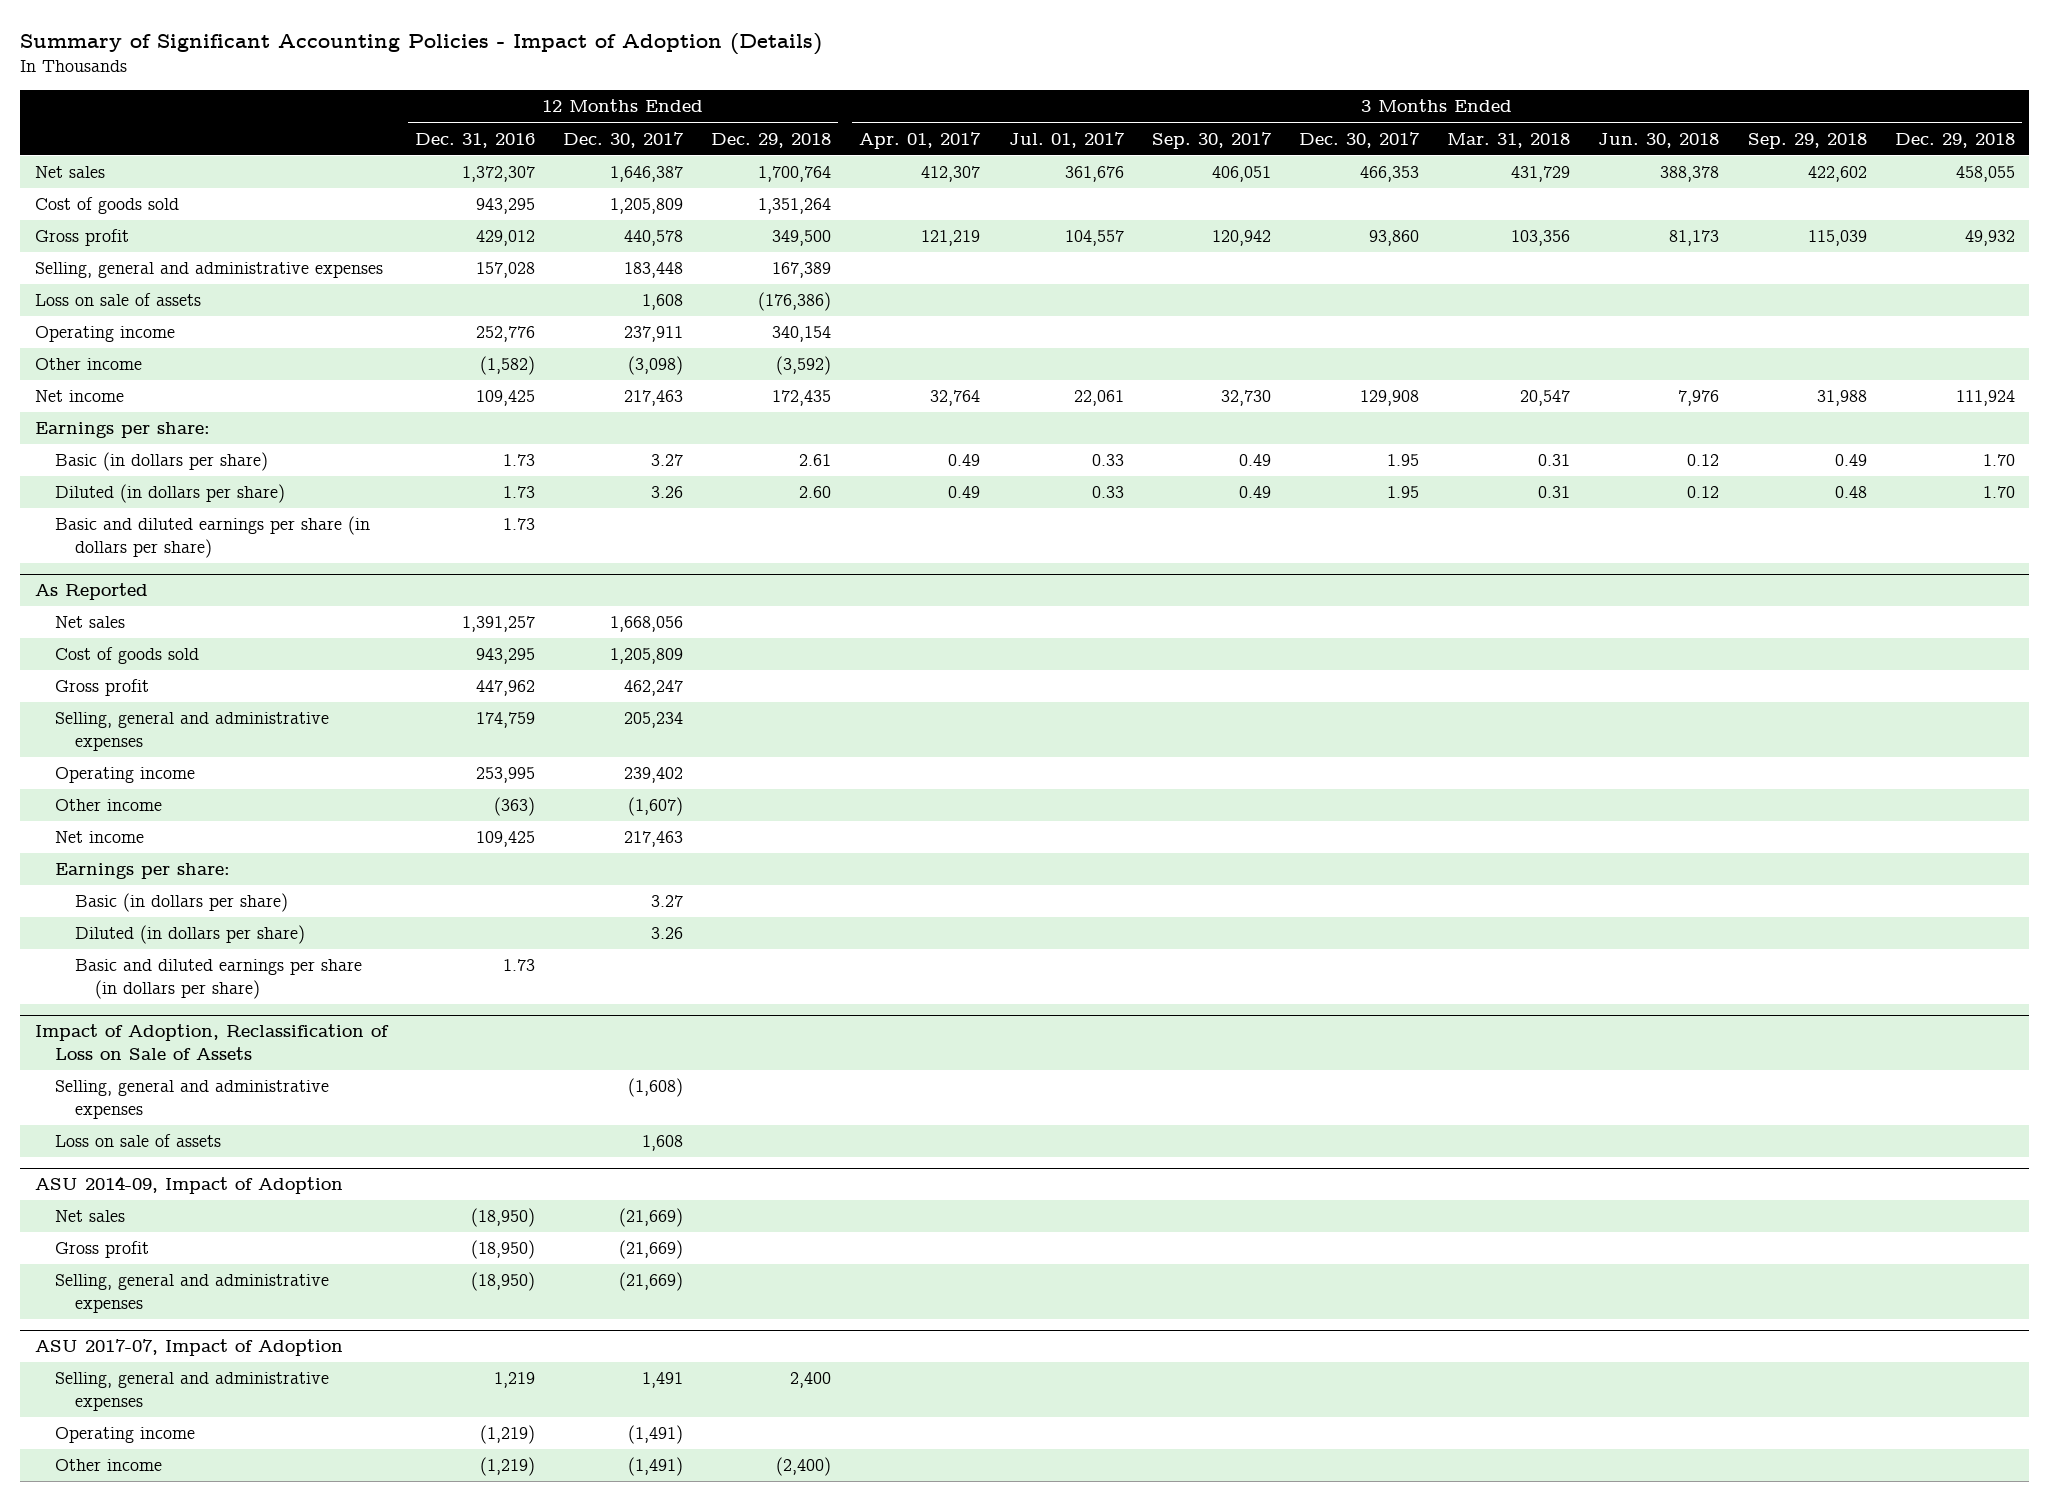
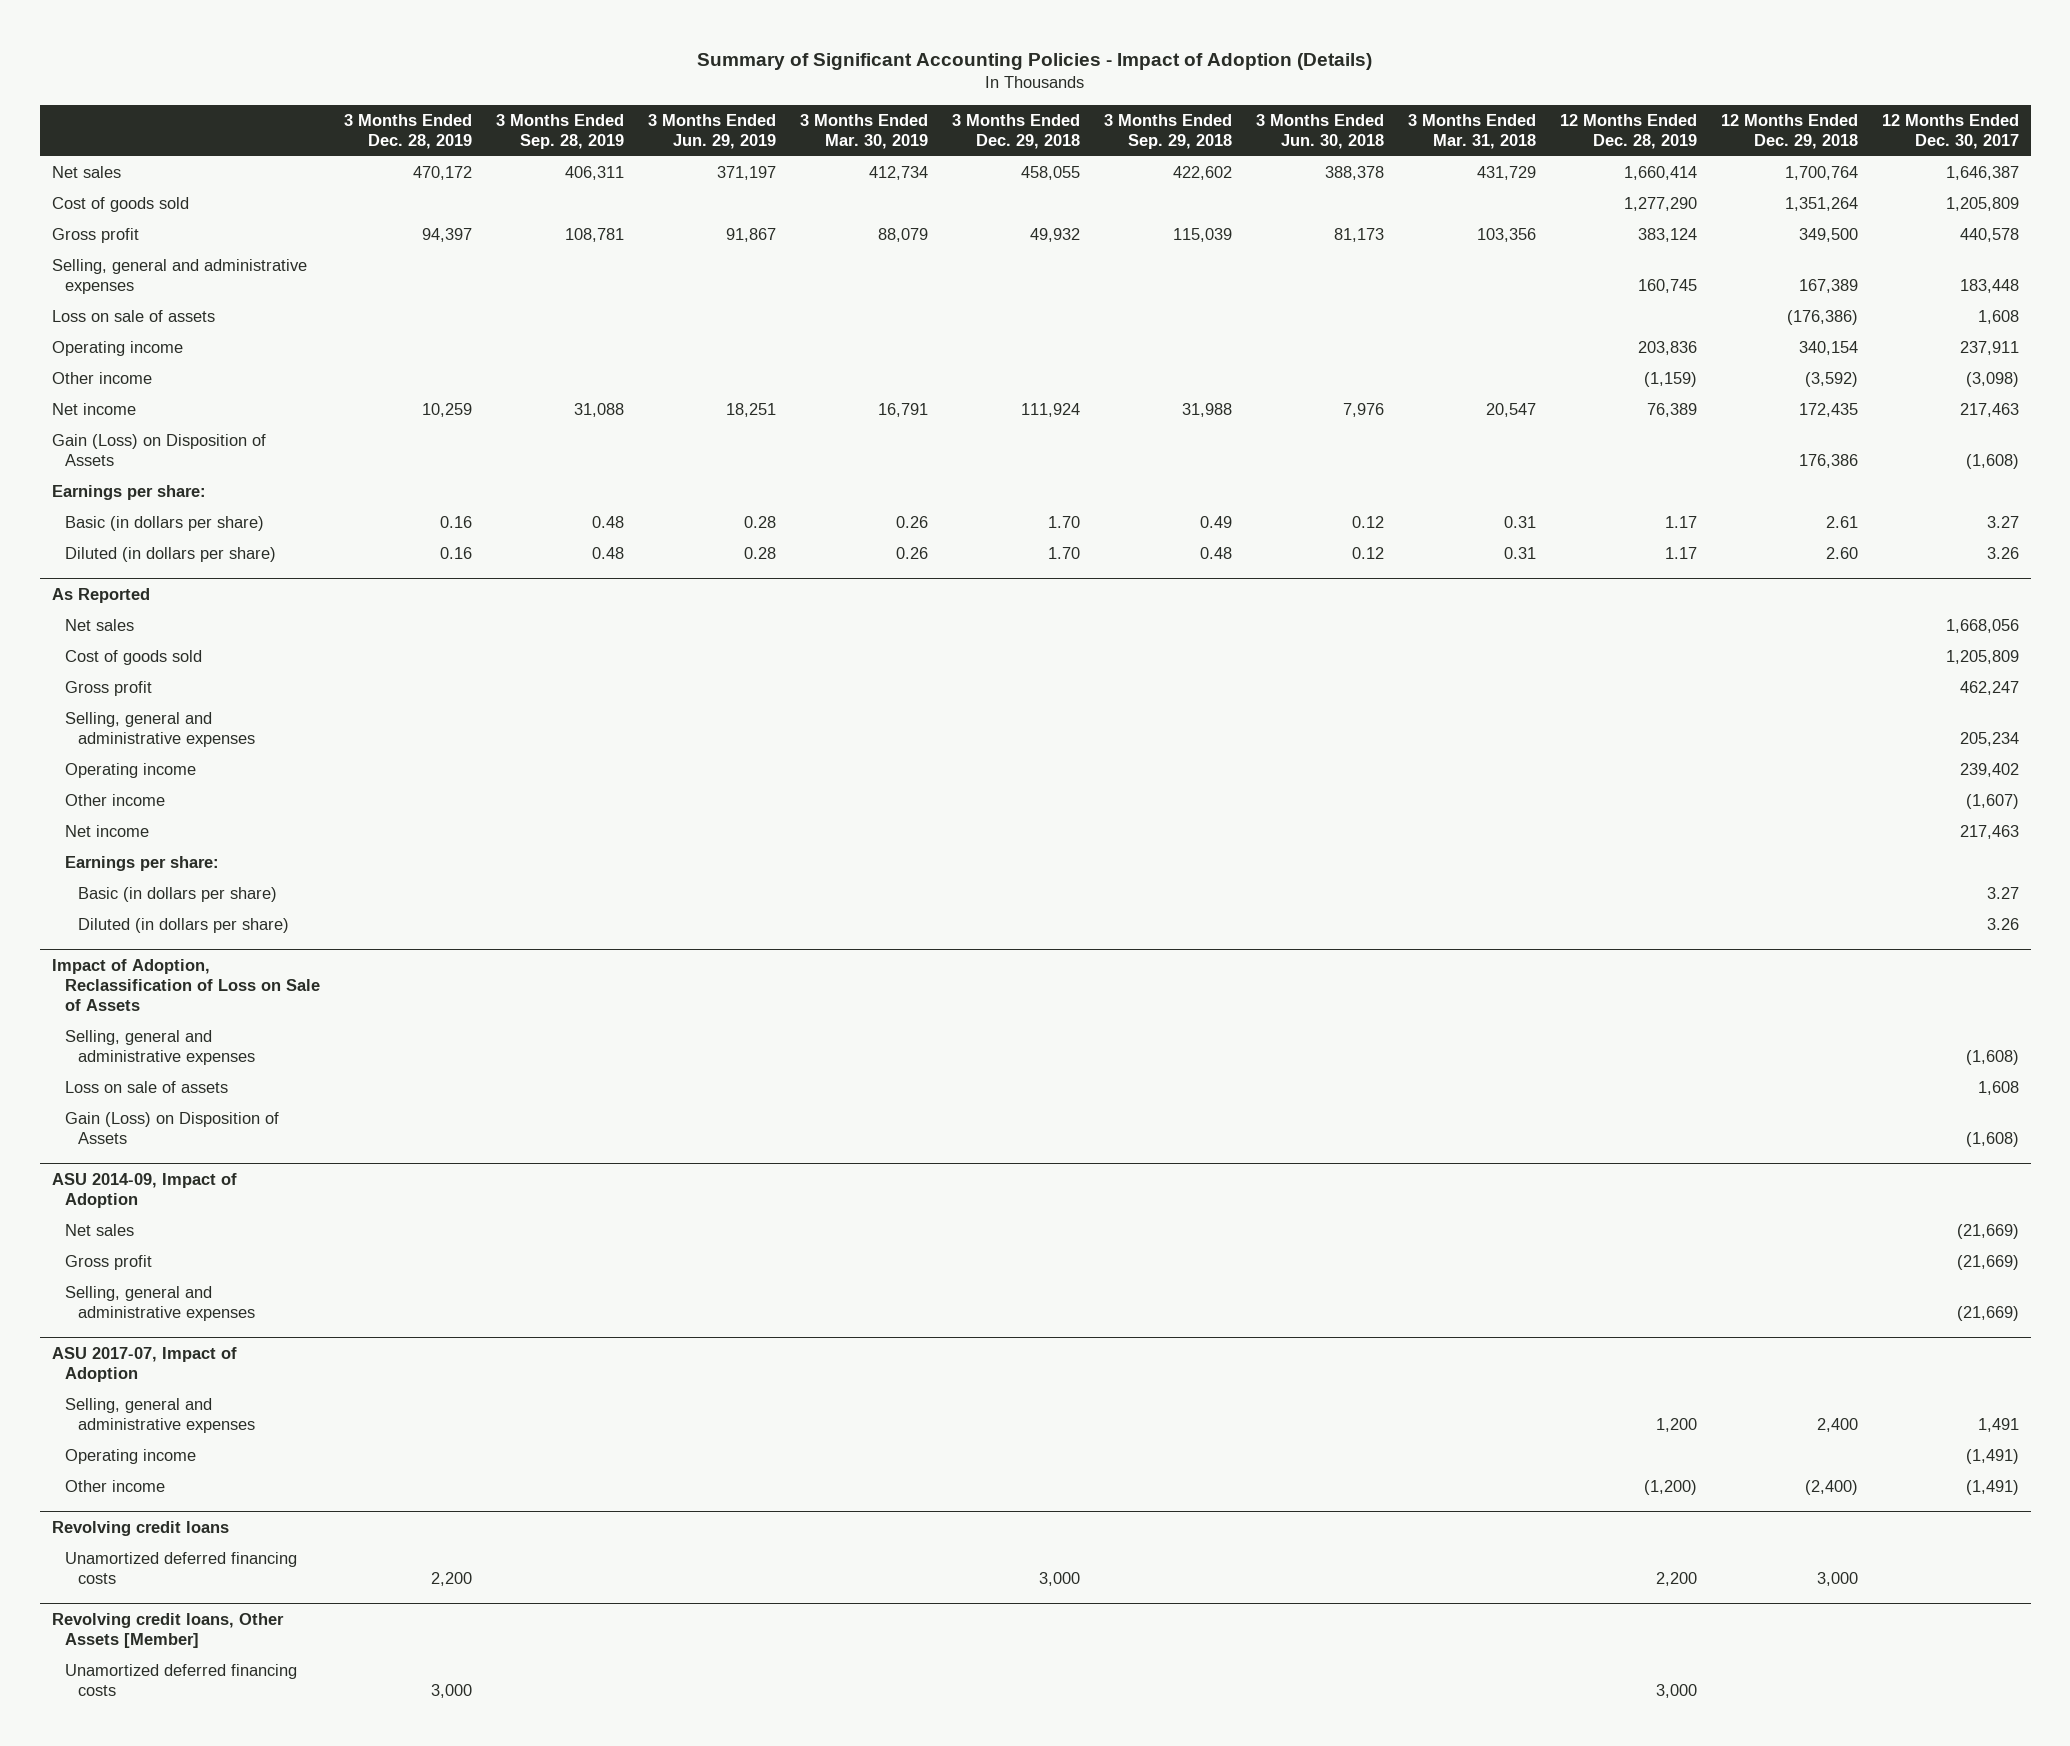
[414,132,535,148] Dec. 31, 2016 -> none
[859,131,982,149] Apr. 01, 2017 -> none
[1008,131,1125,148] Jul. 01, 2017 -> none
[1151,131,1272,149] Sep. 30, 2017 -> none
[1298,131,1420,148] Dec. 30, 2017 -> none
none -> [344,113,473,149] 3 Months Ended Dec. 28, 2019
none -> [495,113,624,149] 3 Months Ended Sep. 28, 2019
none -> [647,113,776,149] 3 Months Ended Jun. 29, 2019
none -> [799,113,928,149] 3 Months Ended Mar. 30, 2019
none -> [1559,113,1697,149] 12 Months Ended Dec. 28, 2019
none -> [51,434,266,467] Gain (Loss) on Disposition of Assets
[54,516,370,558] Basic and diluted earnings per share (in dollars per share) -> none
[74,959,362,999] Basic and diluted earnings per share (in dollars per share) -> none
none -> [65,1112,280,1145] Gain (Loss) on Disposition of Assets
none -> [51,1521,229,1537] Revolving credit loans
none -> [65,1552,298,1585] Unamortized deferred financing costs
none -> [51,1613,284,1649] Revolving credit loans, Other Assets [Member]
none -> [65,1664,298,1697] Unamortized deferred financing costs

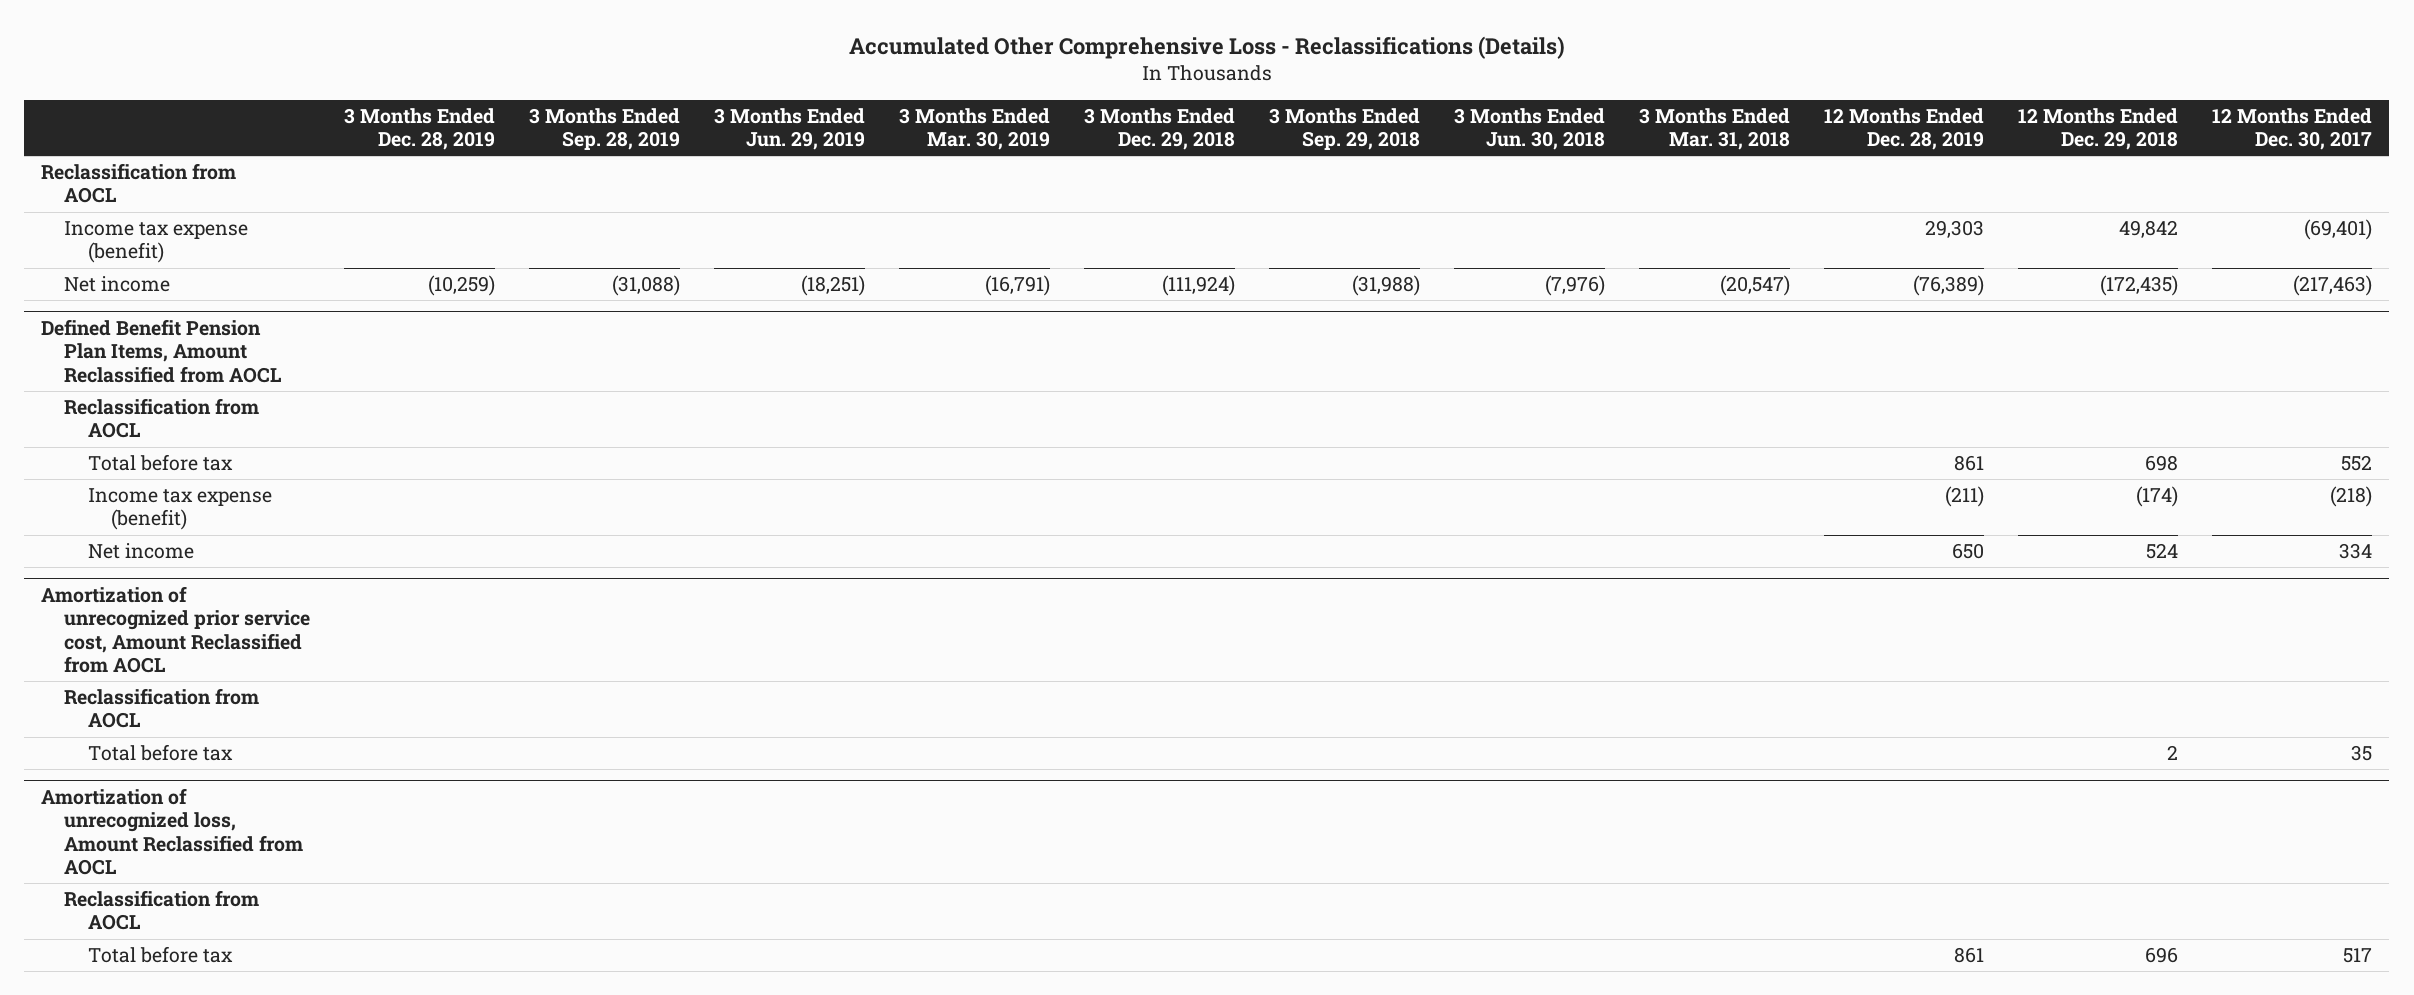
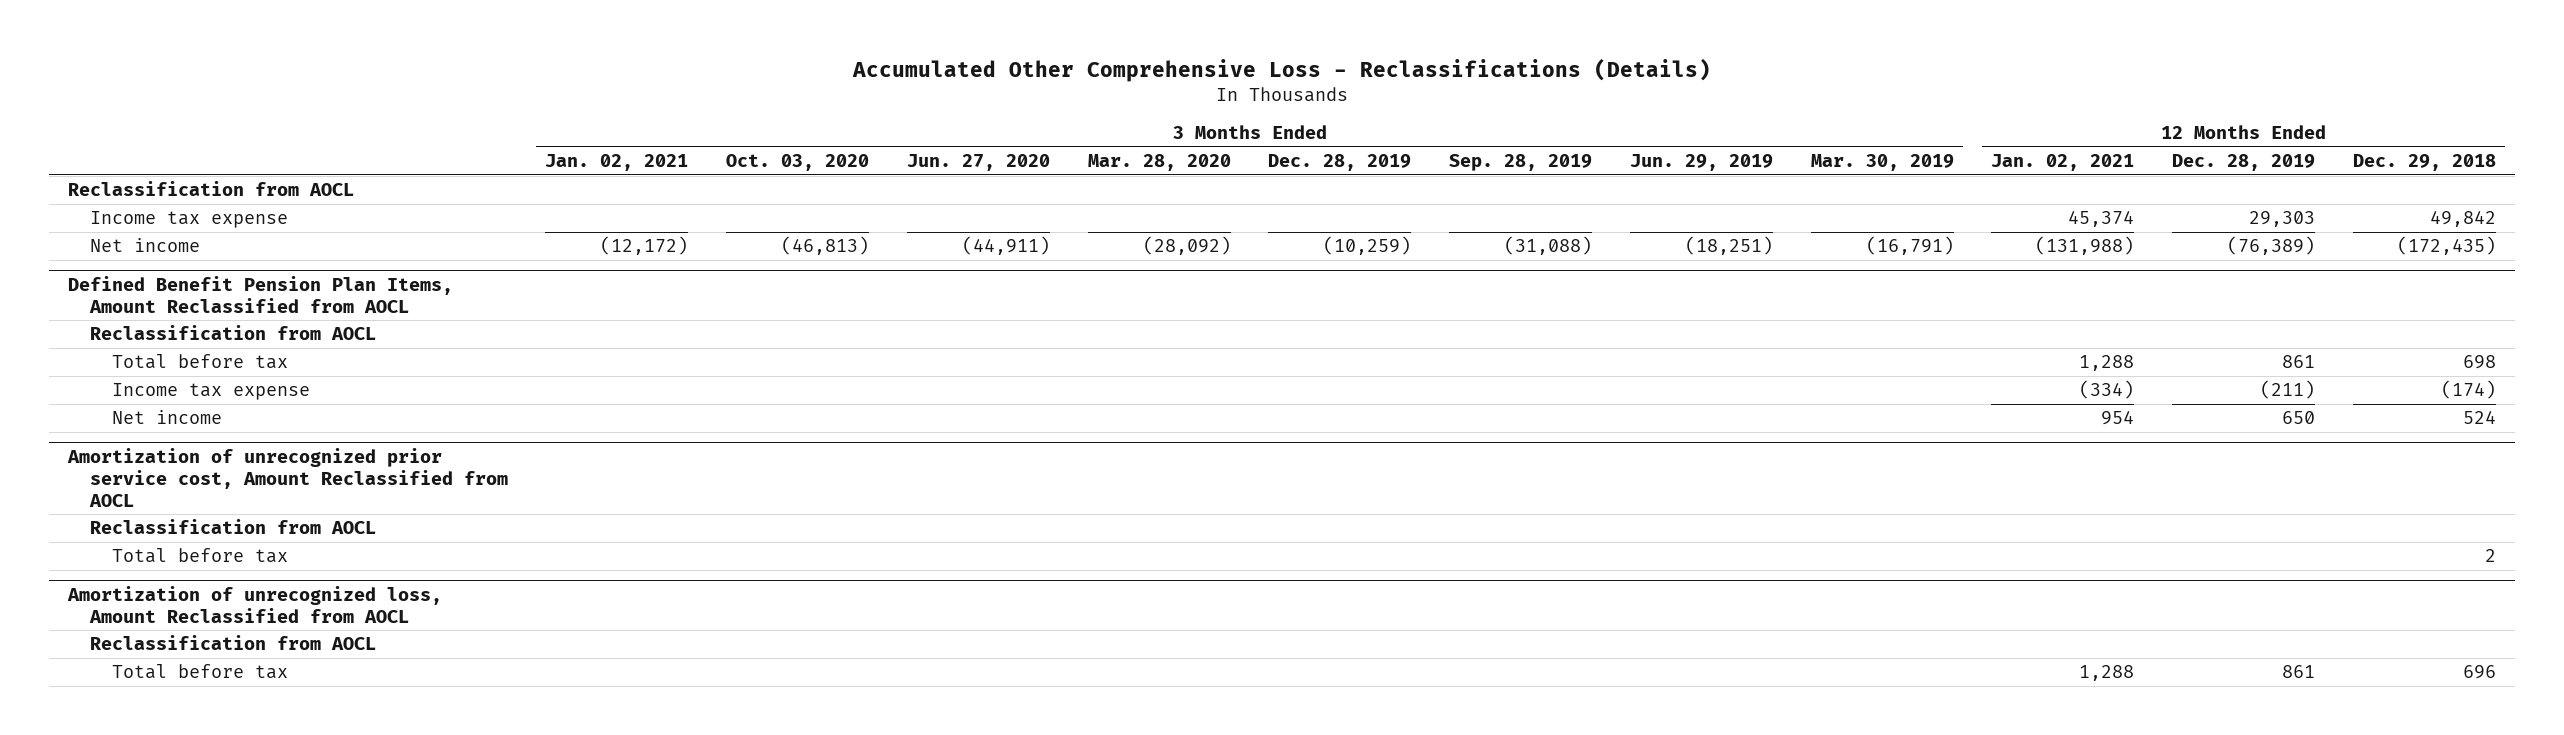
[1084,107,1236,151] 3 Months Ended Dec. 29, 2018 -> none
[1269,107,1421,151] 3 Months Ended Sep. 29, 2018 -> none
[1454,107,1606,151] 3 Months Ended Jun. 30, 2018 -> none
[1639,107,1791,151] 3 Months Ended Mar. 31, 2018 -> none
[2212,107,2373,151] 12 Months Ended Dec. 30, 2017 -> none
none -> [545,154,689,172] Jan. 02, 2021
none -> [726,154,870,172] Oct. 03, 2020
none -> [906,154,1050,172] Jun. 27, 2020
none -> [1087,154,1231,172] Mar. 28, 2020
none -> [1991,154,2135,172] Jan. 02, 2021
[64,221,249,264] Income tax expense (benefit) -> [89,211,288,229] Income tax expense
[87,488,272,531] Income tax expense (benefit) -> [111,383,310,401] Income tax expense

